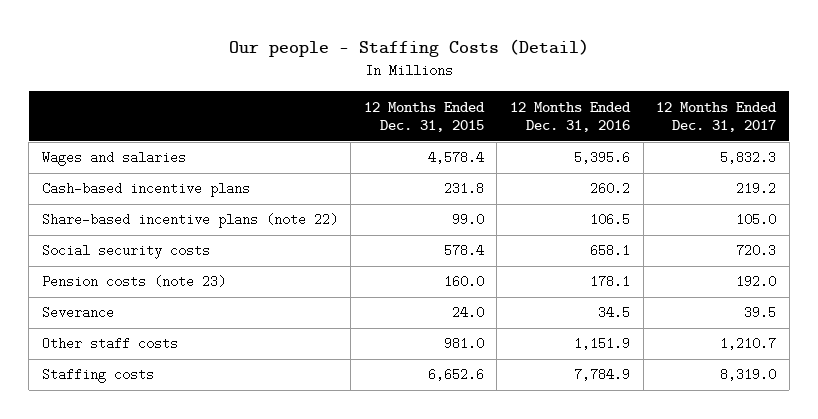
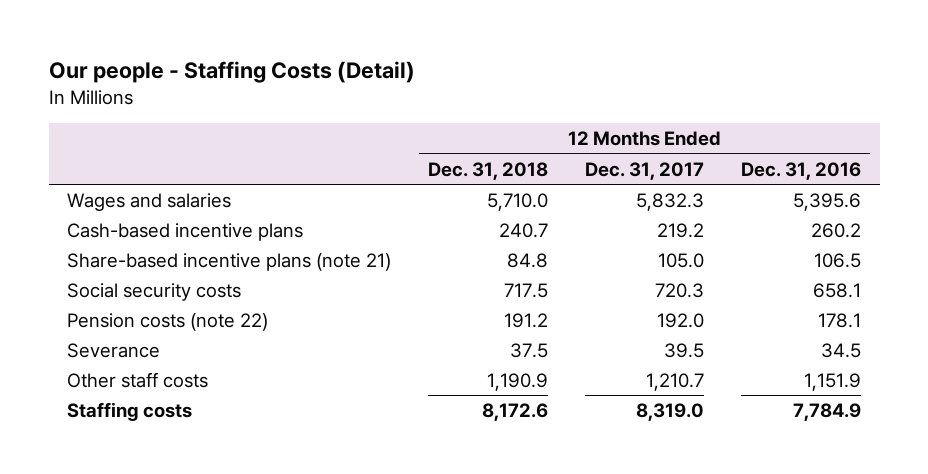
[363,101,485,133] 12 Months Ended Dec. 31, 2015 -> none
none -> [428,161,549,180] Dec. 31, 2018
[41,213,338,229] Share-based incentive plans (note 22) -> [67,253,392,272] Share-based incentive plans (note 21)
[41,275,226,289] Pension costs (note 23) -> [67,313,269,332] Pension costs (note 22)

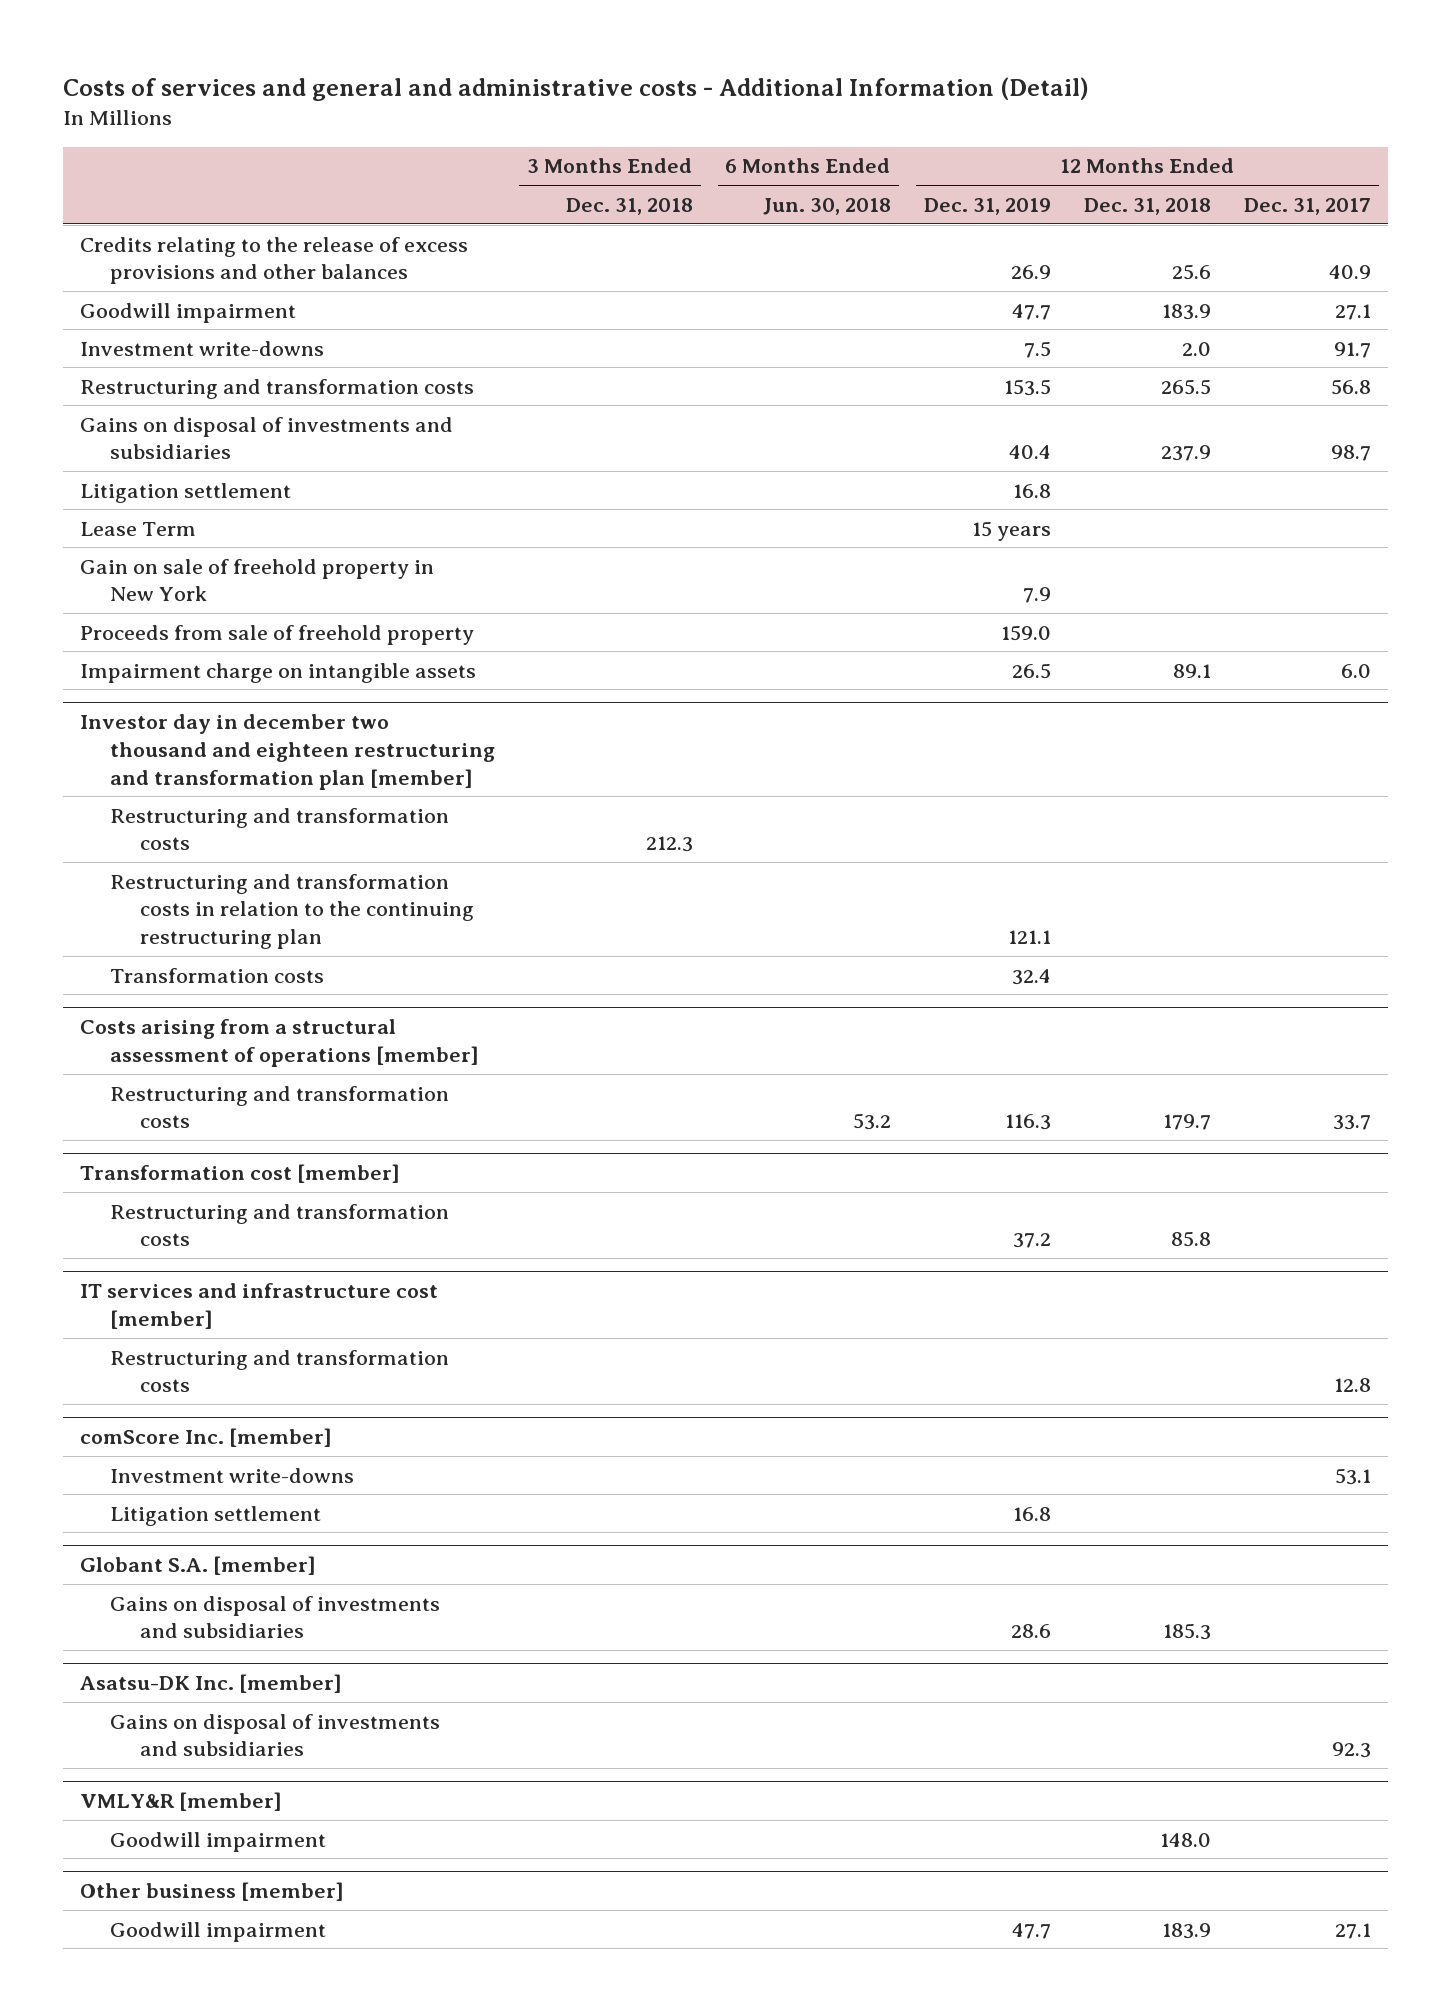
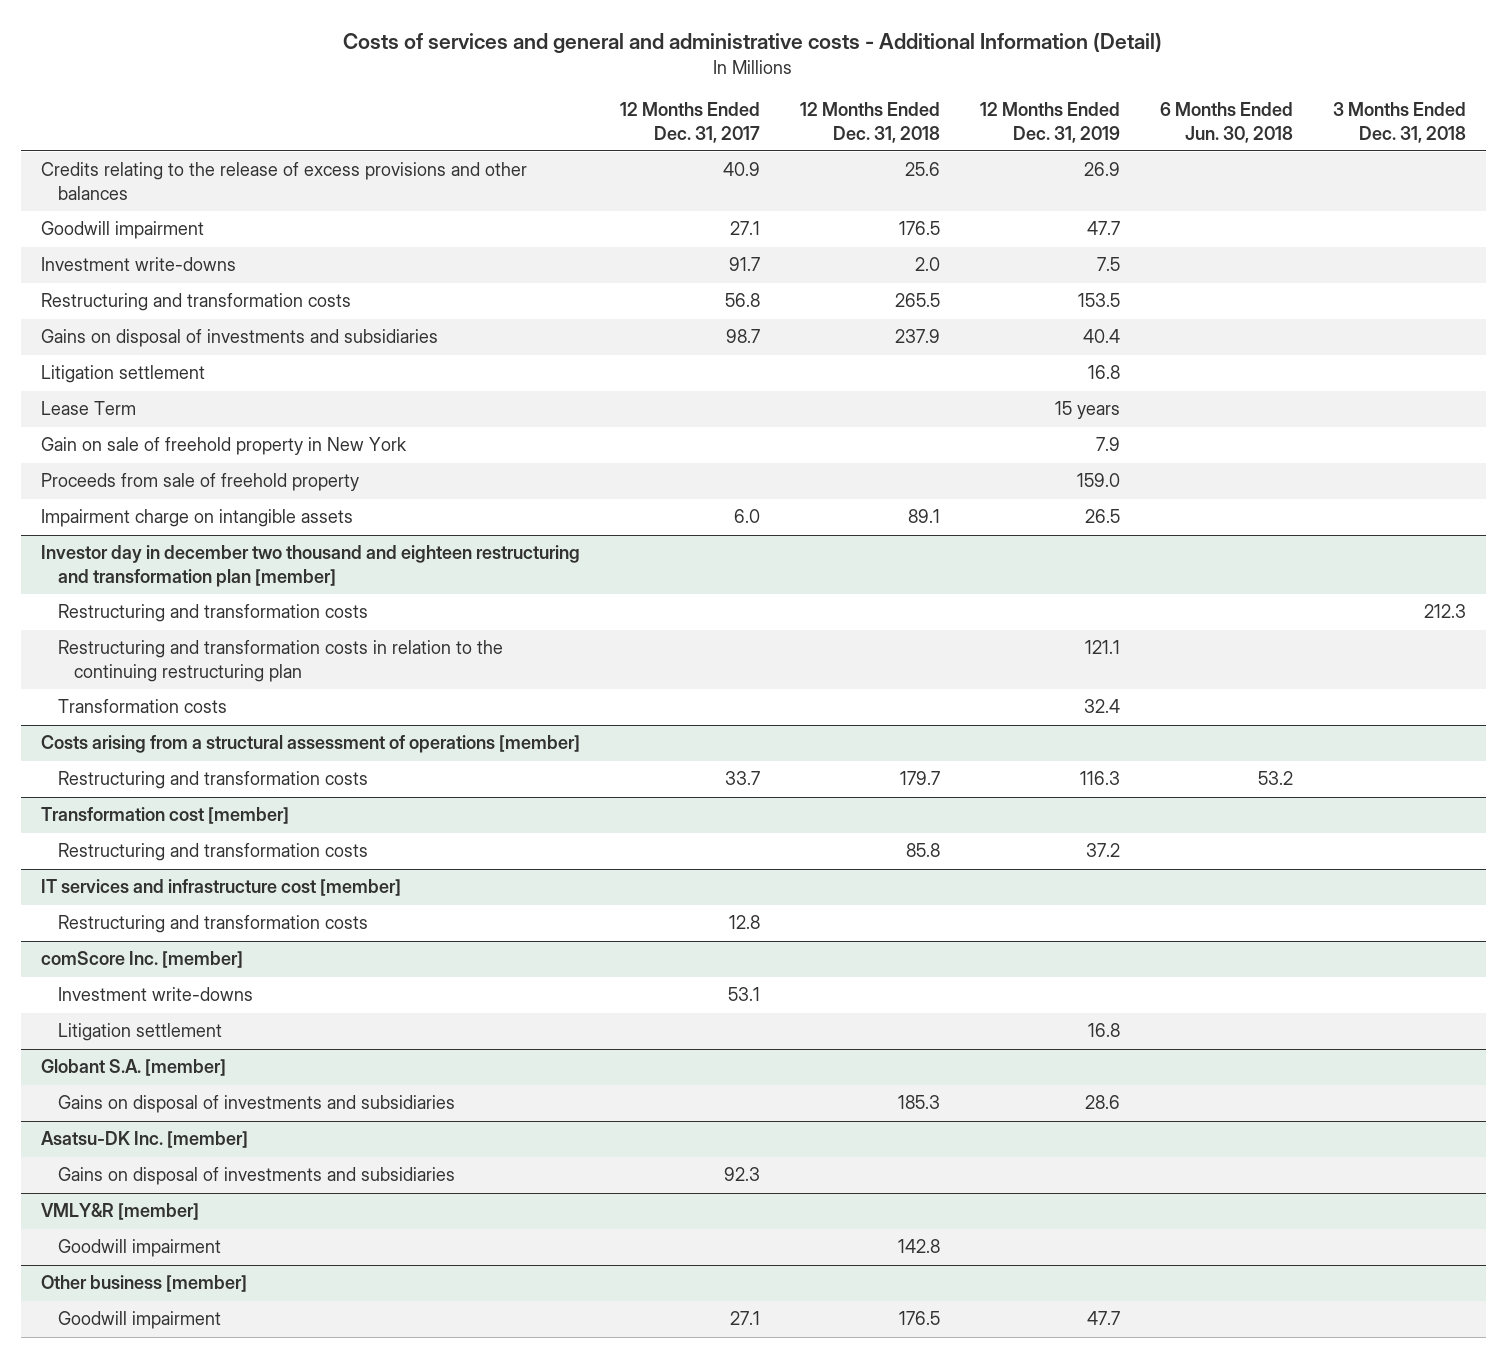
[1161,303,1211,320] 183.9 -> [898,221,940,236] 176.5
[1159,1832,1211,1847] 148.0 -> [897,1239,940,1254] 142.8
[1161,1922,1211,1939] 183.9 -> [898,1311,940,1326] 176.5

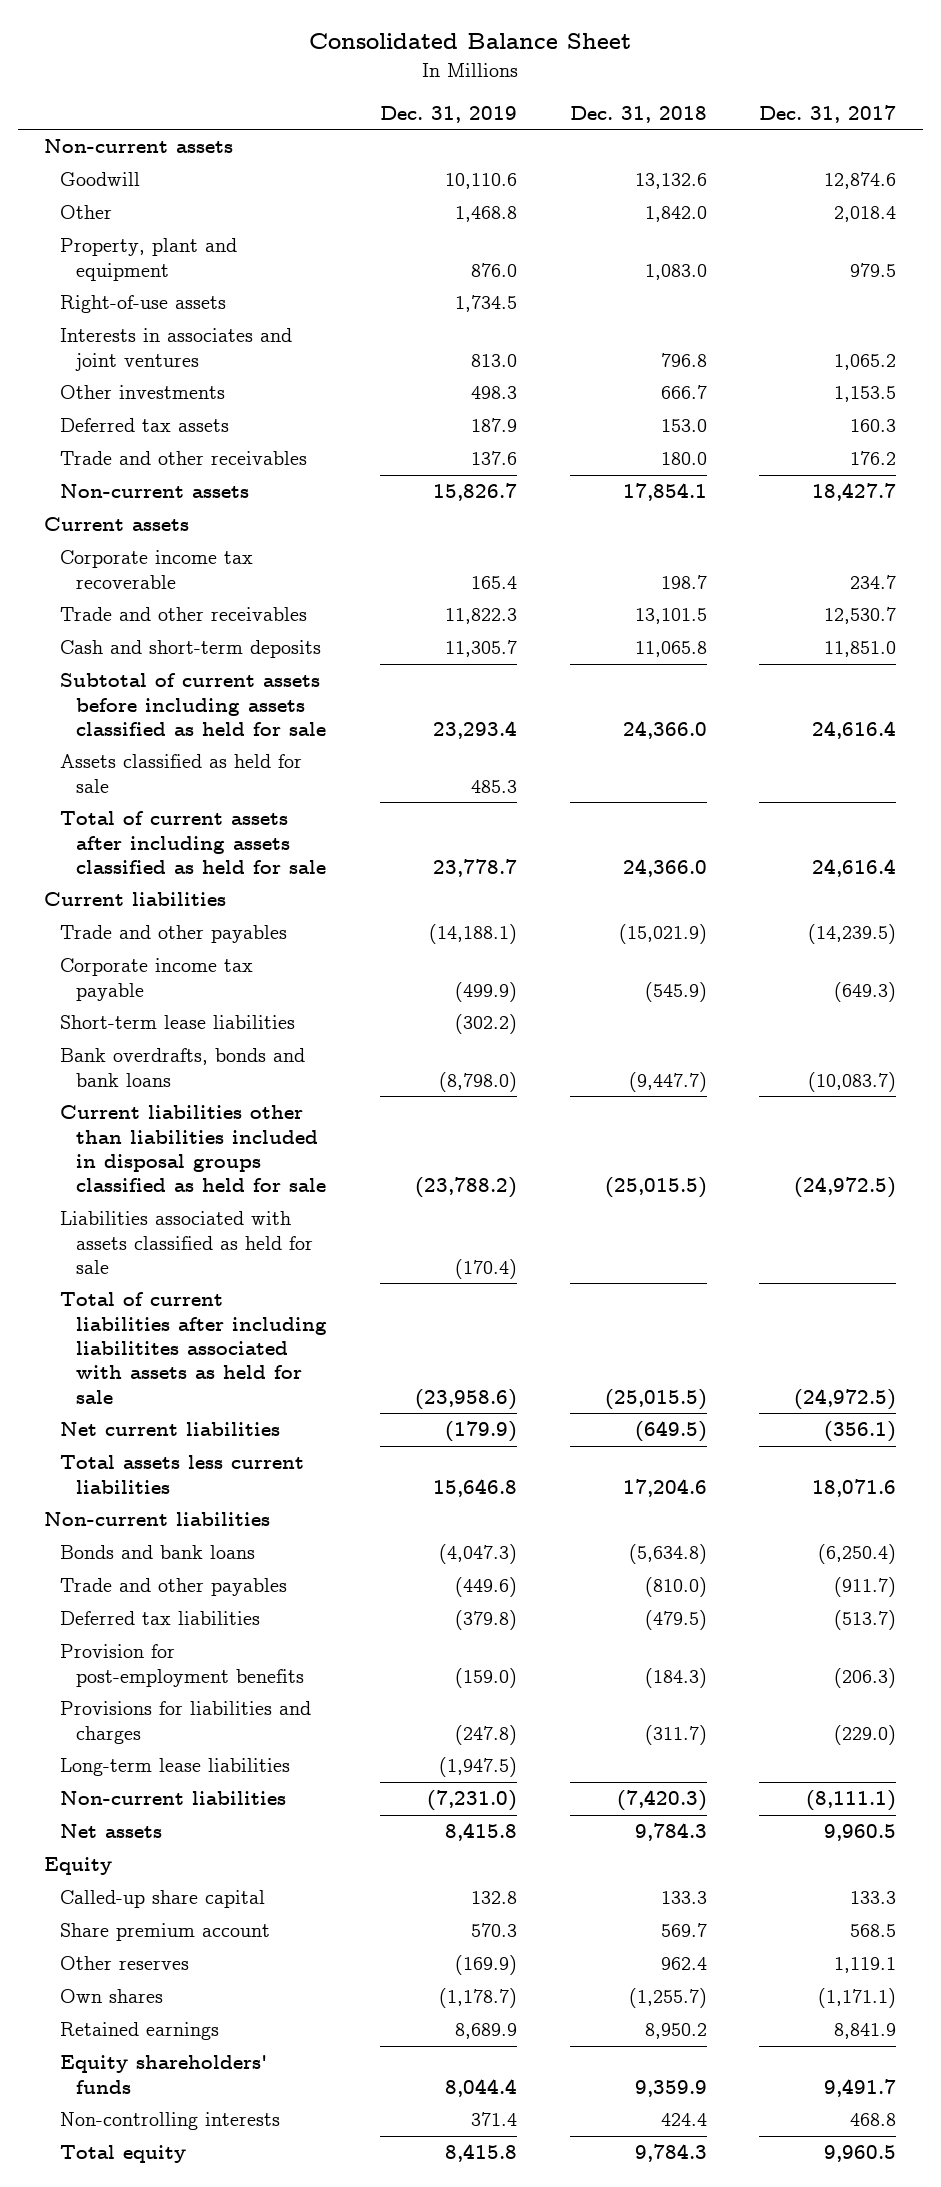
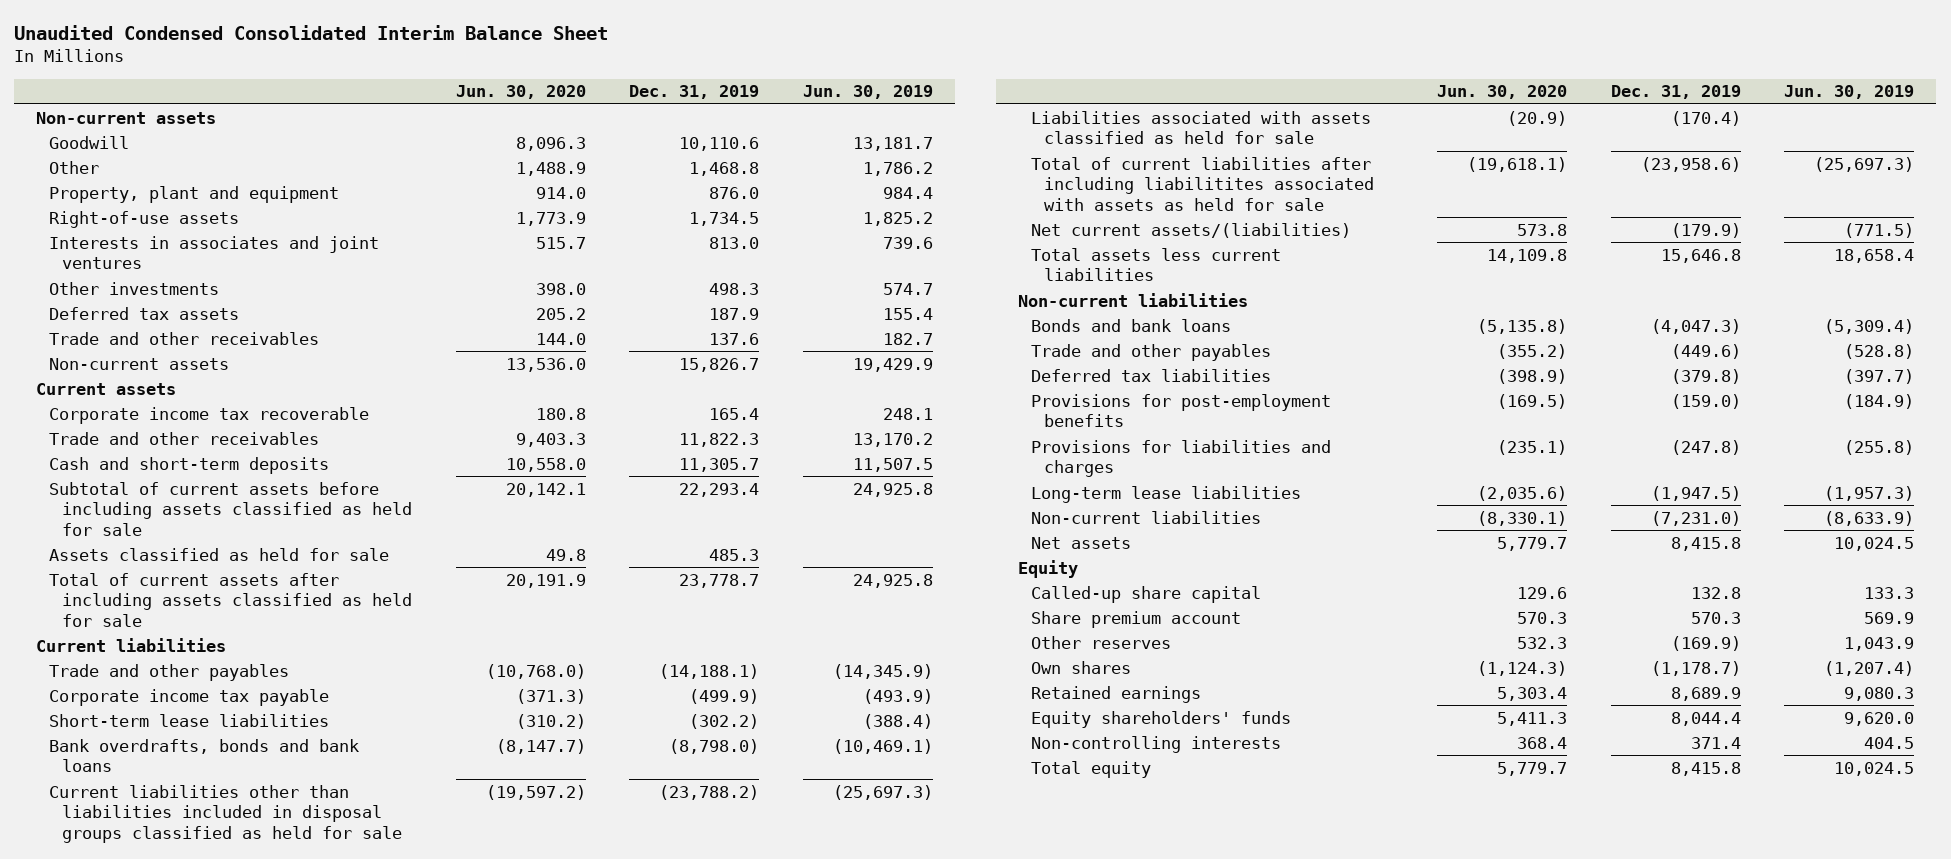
[309,33,632,50] Consolidated Balance Sheet -> [14,25,609,41] Unaudited Condensed Consolidated Interim Balance Sheet
[569,106,707,124] Dec. 31, 2018 -> none
[759,105,897,124] Dec. 31, 2017 -> none
none -> [455,85,586,100] Jun. 30, 2020
none -> [802,85,933,100] Jun. 30, 2019
[432,721,517,740] 23,293.4 -> [679,482,760,497] 22,293.4
[60,1422,281,1437] Net current liabilities -> [1030,222,1351,238] Net current assets/(liabilities)
[60,1644,305,1687] Provision for post-employment benefits -> [1030,393,1331,428] Provisions for post-employment benefits

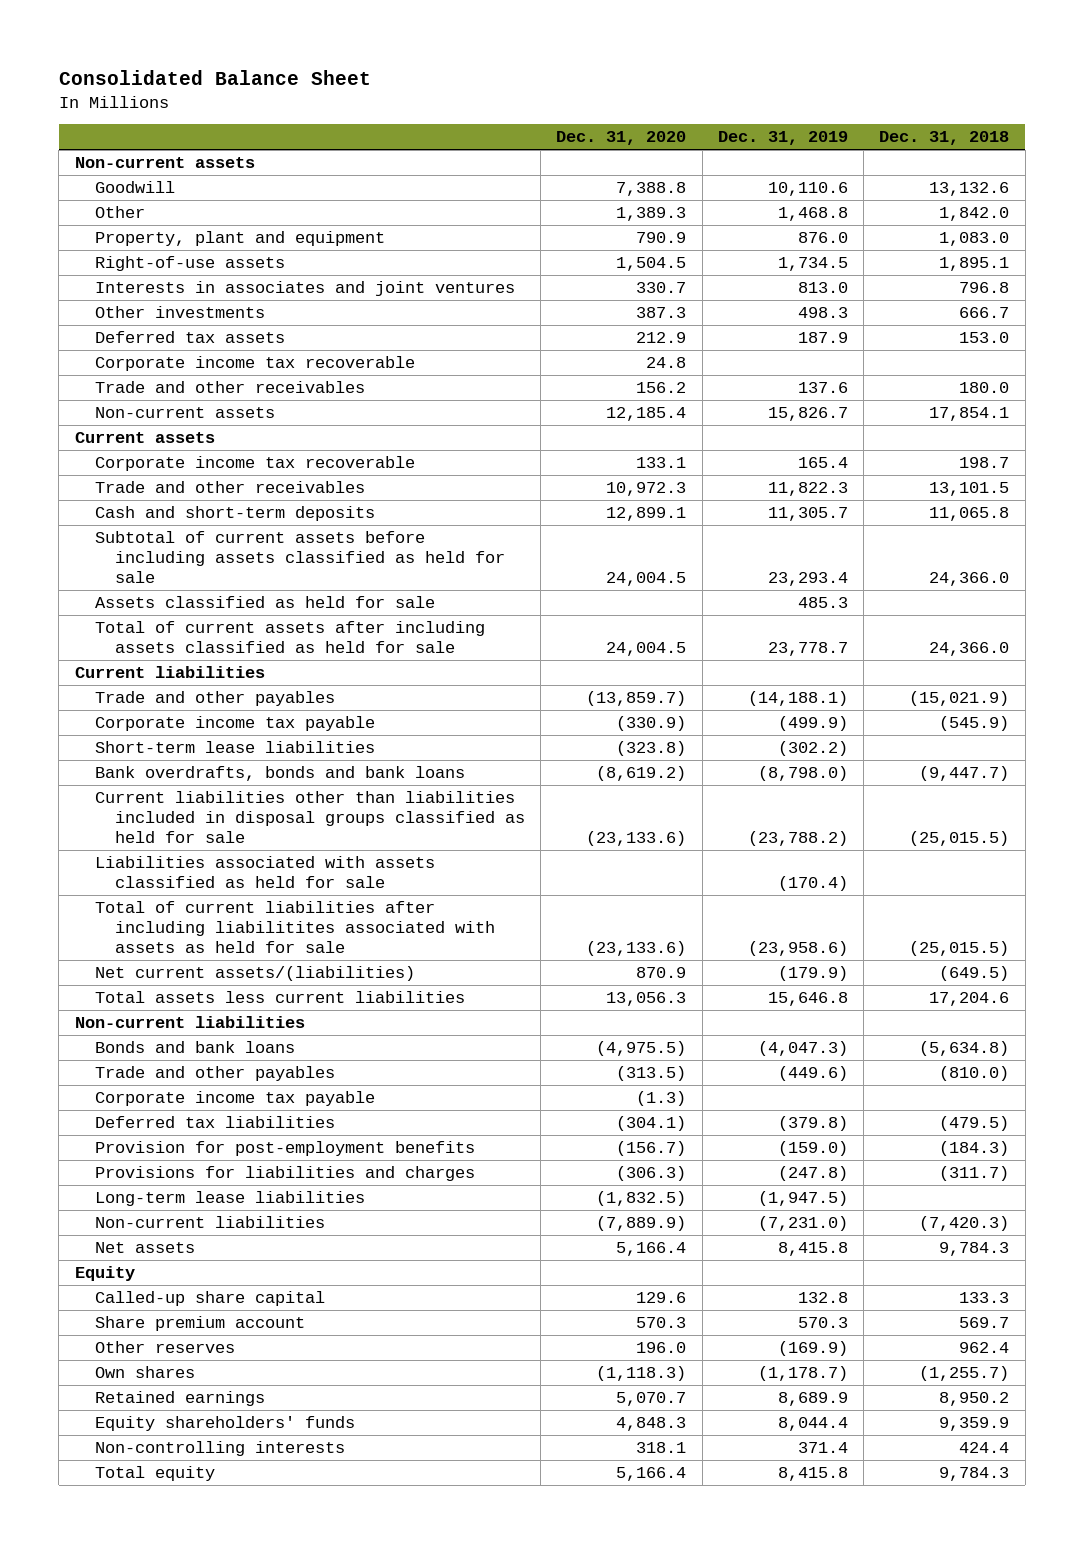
[14,25,609,41] Unaudited Condensed Consolidated Interim Balance Sheet -> [58,69,371,85] Consolidated Balance Sheet
[455,85,586,100] Jun. 30, 2020 -> none
[802,85,933,100] Jun. 30, 2019 -> none
none -> [556,131,687,146] Dec. 31, 2020
none -> [879,131,1010,146] Dec. 31, 2018
none -> [94,355,415,371] Corporate income tax recoverable
[679,482,760,497] 22,293.4 -> [767,572,848,587] 23,293.4
none -> [94,1090,375,1106] Corporate income tax payable
[1030,393,1331,428] Provisions for post-employment benefits -> [94,1140,475,1156] Provision for post-employment benefits

